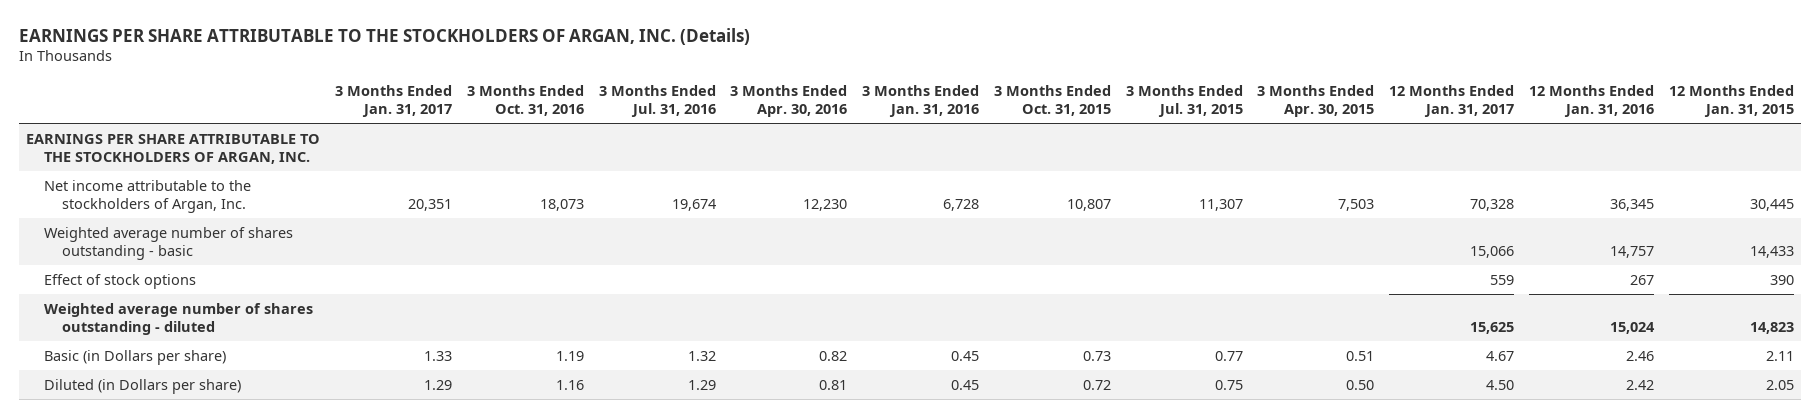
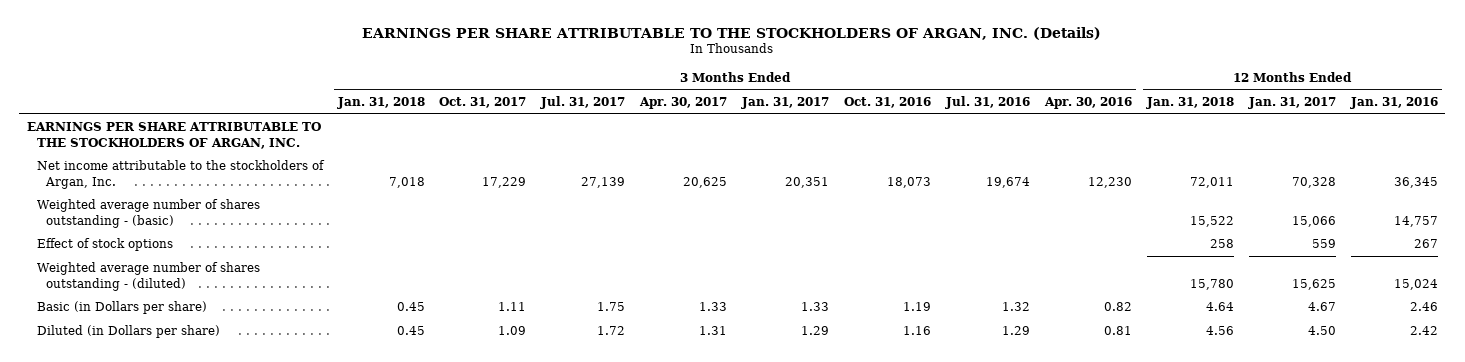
[862,84,980,118] 3 Months Ended Jan. 31, 2016 -> none
[993,84,1111,117] 3 Months Ended Oct. 31, 2015 -> none
[1125,84,1243,118] 3 Months Ended Jul. 31, 2015 -> none
[1257,84,1375,118] 3 Months Ended Apr. 30, 2015 -> none
[1668,84,1794,118] 12 Months Ended Jan. 31, 2015 -> none
none -> [336,96,425,109] Jan. 31, 2018
none -> [439,96,527,108] Oct. 31, 2017
none -> [540,95,626,109] Jul. 31, 2017
none -> [639,96,728,109] Apr. 30, 2017
none -> [1145,96,1234,109] Jan. 31, 2018
[44,226,294,261] Weighted average number of shares outstanding - basic -> [36,199,260,228] Weighted average number of shares outstanding - (basic)
[44,302,314,336] Weighted average number of shares outstanding - diluted -> [36,262,260,291] Weighted average number of shares outstanding - (diluted)

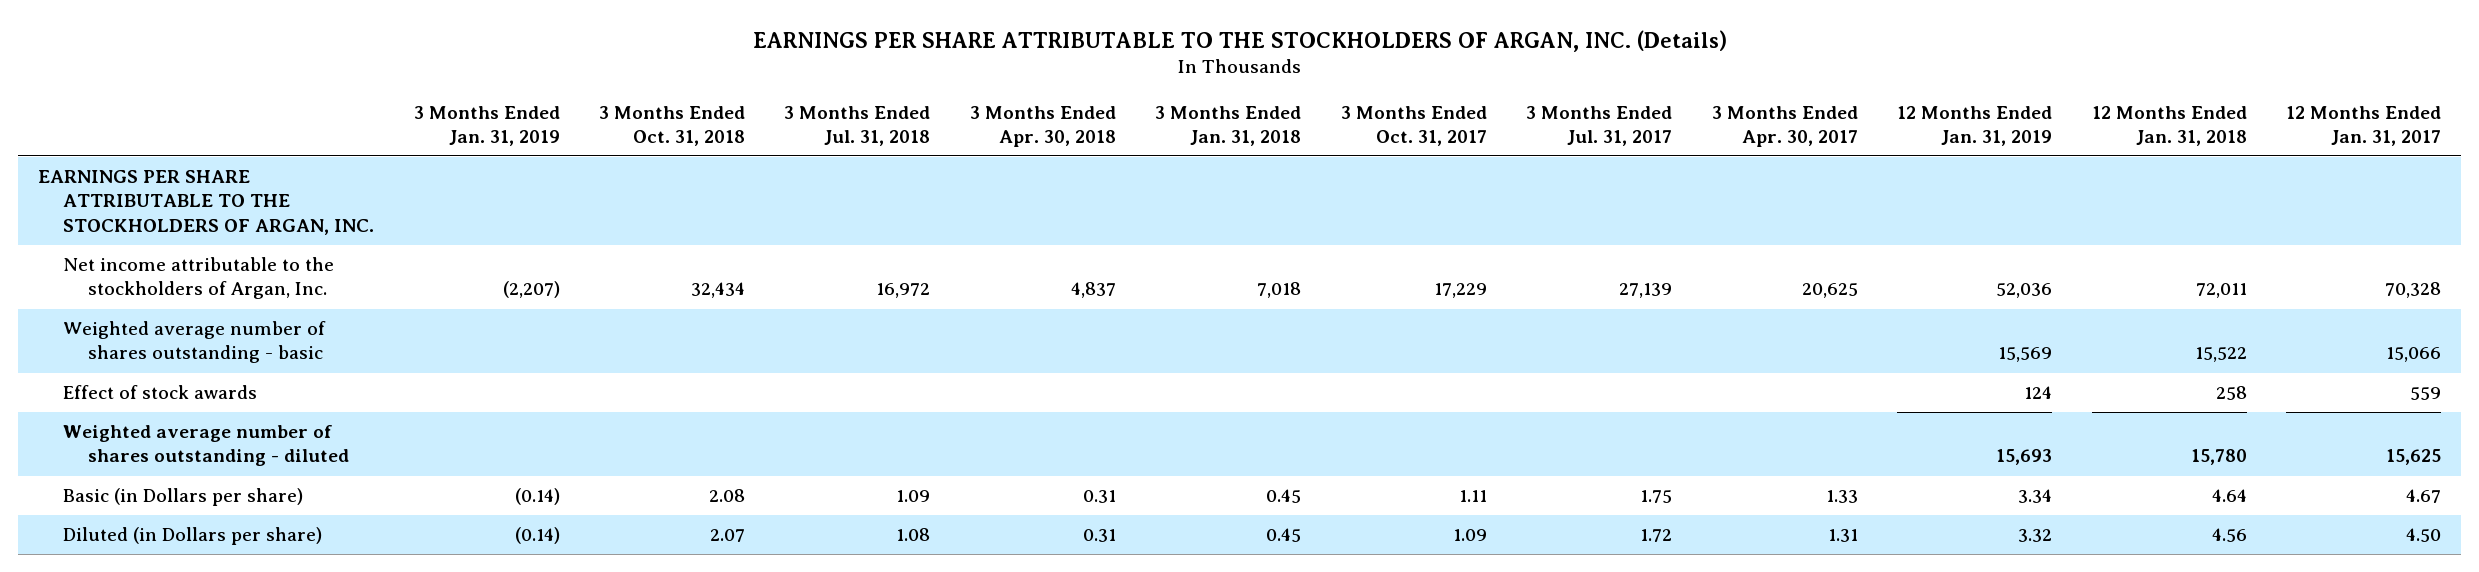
[741,96,830,109] Jan. 31, 2017 -> none
[844,96,932,108] Oct. 31, 2016 -> none
[945,95,1031,109] Jul. 31, 2016 -> none
[1043,96,1132,109] Apr. 30, 2016 -> none
[1349,96,1438,109] Jan. 31, 2016 -> none
none -> [413,105,560,146] 3 Months Ended Jan. 31, 2019
none -> [599,105,746,146] 3 Months Ended Oct. 31, 2018
none -> [784,105,931,146] 3 Months Ended Jul. 31, 2018
none -> [969,105,1116,147] 3 Months Ended Apr. 30, 2018
none -> [1897,105,2053,146] 12 Months Ended Jan. 31, 2019
[36,199,260,228] Weighted average number of shares outstanding - (basic) -> [63,321,327,364] Weighted average number of shares outstanding - basic
[36,238,173,252] Effect of stock options -> [63,385,258,400] Effect of stock awards
[36,262,260,291] Weighted average number of shares outstanding - (diluted) -> [63,425,350,467] Weighted average number of shares outstanding - diluted

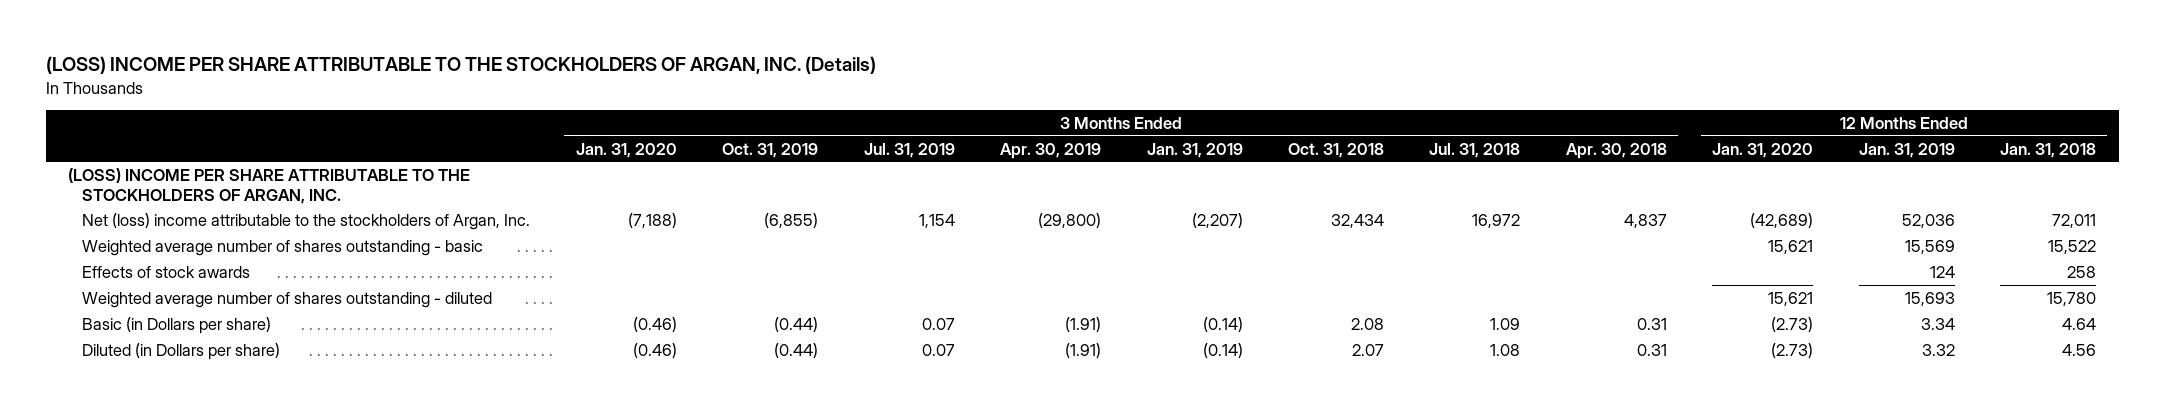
[752,29,1727,52] EARNINGS PER SHARE ATTRIBUTABLE TO THE STOCKHOLDERS OF ARGAN, INC. (Details) -> [45,56,876,75] (LOSS) INCOME PER SHARE ATTRIBUTABLE TO THE STOCKHOLDERS OF ARGAN, INC. (Details)
[1155,105,1302,146] 3 Months Ended Jan. 31, 2018 -> none
[1340,105,1487,146] 3 Months Ended Oct. 31, 2017 -> none
[1526,105,1673,146] 3 Months Ended Jul. 31, 2017 -> none
[1711,105,1858,147] 3 Months Ended Apr. 30, 2017 -> none
[2286,105,2442,146] 12 Months Ended Jan. 31, 2017 -> none
none -> [575,142,677,158] Jan. 31, 2020
none -> [722,142,819,158] Oct. 31, 2019
none -> [863,142,955,158] Jul. 31, 2019
none -> [1000,142,1102,159] Apr. 30, 2019
none -> [1712,142,1814,158] Jan. 31, 2020
[38,170,375,235] EARNINGS PER SHARE ATTRIBUTABLE TO THE STOCKHOLDERS OF ARGAN, INC. -> [68,167,471,204] (LOSS) INCOME PER SHARE ATTRIBUTABLE TO THE STOCKHOLDERS OF ARGAN, INC.
[63,257,335,300] Net income attributable to the stockholders of Argan, Inc. -> [82,212,531,230] Net (loss) income attributable to the stockholders of Argan, Inc.
[63,385,258,400] Effect of stock awards -> [82,265,251,278] Effects of stock awards

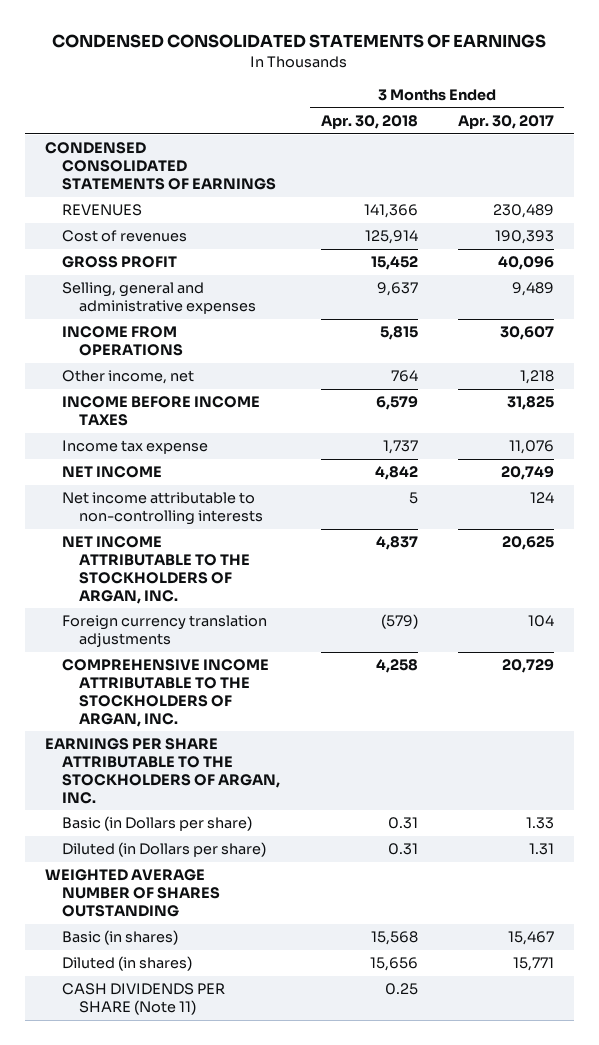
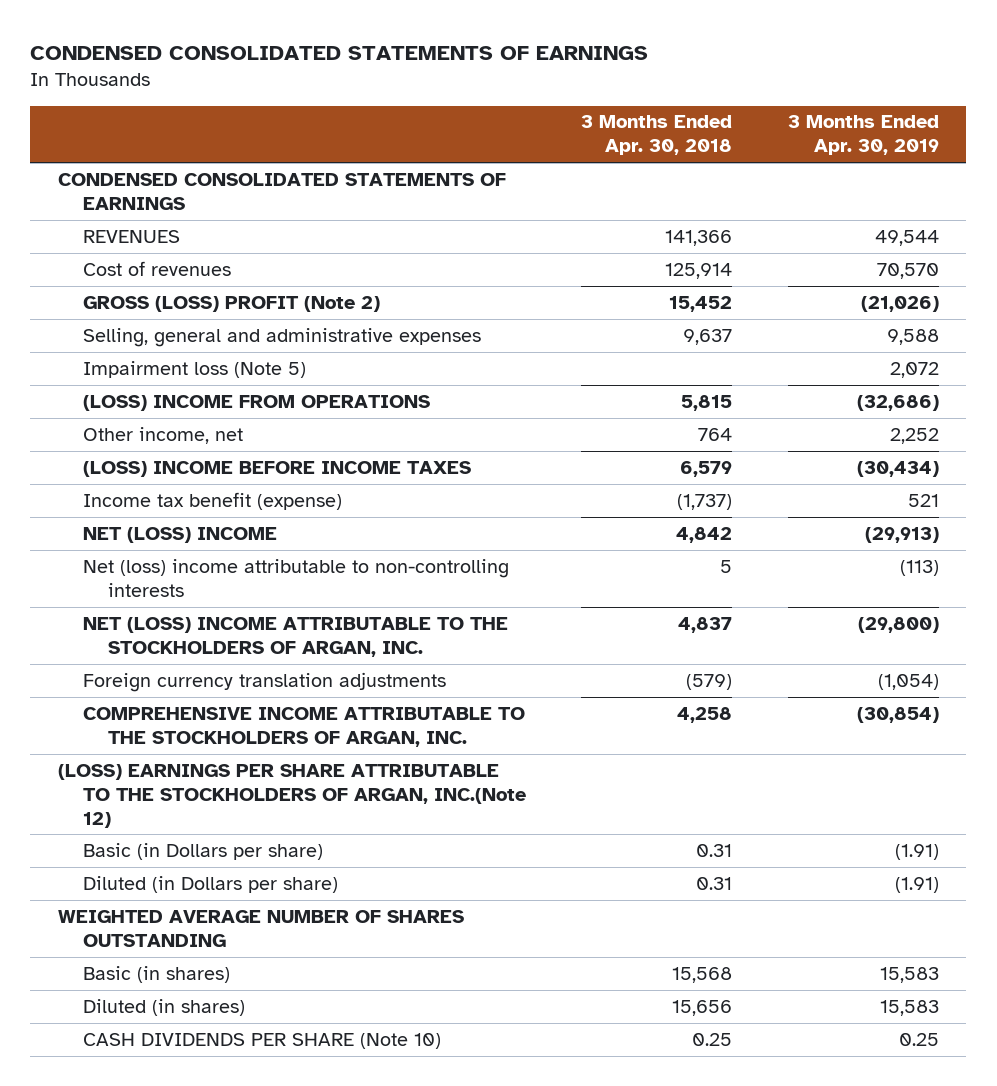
[457,115,554,130] Apr. 30, 2017 -> none
none -> [787,115,939,156] 3 Months Ended Apr. 30, 2019
[62,256,178,269] GROSS PROFIT -> [82,295,380,312] GROSS (LOSS) PROFIT (Note 2)
none -> [82,360,306,378] Impairment loss (Note 5)
[62,326,184,357] INCOME FROM OPERATIONS -> [82,394,430,411] (LOSS) INCOME FROM OPERATIONS
[62,396,261,427] INCOME BEFORE INCOME TAXES -> [82,460,471,477] (LOSS) INCOME BEFORE INCOME TAXES
[62,440,209,455] Income tax expense -> [82,491,342,510] Income tax benefit (expense)
[382,440,418,455] 1,737 -> [677,493,733,510] (1,737)
[62,466,163,479] NET INCOME -> [82,526,277,543] NET (LOSS) INCOME
[62,492,264,526] Net income attributable to non-controlling interests -> [82,558,509,597] Net (loss) income attributable to non-controlling interests
[62,536,251,604] NET INCOME ATTRIBUTABLE TO THE STOCKHOLDERS OF ARGAN, INC. -> [82,616,508,657] NET (LOSS) INCOME ATTRIBUTABLE TO THE STOCKHOLDERS OF ARGAN, INC.
[45,738,281,804] EARNINGS PER SHARE ATTRIBUTABLE TO THE STOCKHOLDERS OF ARGAN, INC. -> [57,763,526,828] (LOSS) EARNINGS PER SHARE ATTRIBUTABLE TO THE STOCKHOLDERS OF ARGAN, INC.(Note 12)
[62,983,226,1016] CASH DIVIDENDS PER SHARE (Note 11) -> [82,1032,441,1049] CASH DIVIDENDS PER SHARE (Note 10)

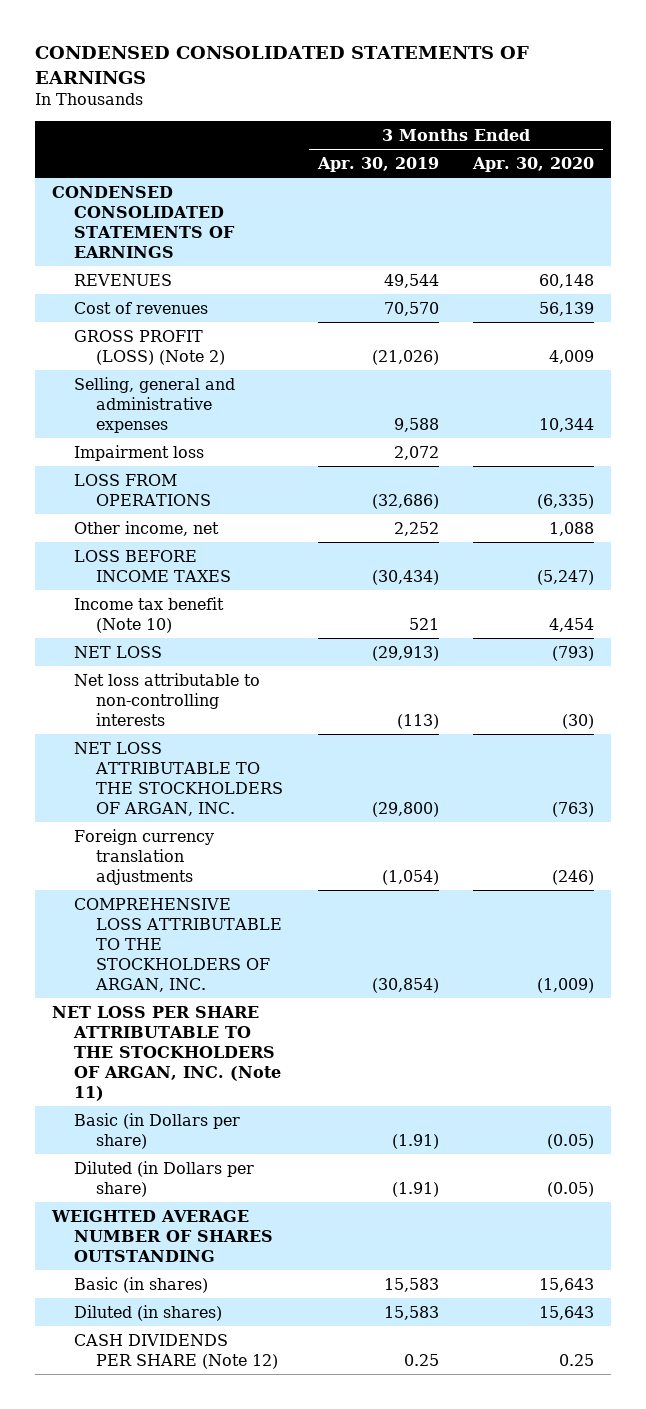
[581,115,733,156] 3 Months Ended Apr. 30, 2018 -> none
none -> [472,157,595,173] Apr. 30, 2020
[82,295,380,312] GROSS (LOSS) PROFIT (Note 2) -> [74,329,226,365] GROSS PROFIT (LOSS) (Note 2)
[82,360,306,378] Impairment loss (Note 5) -> [74,444,205,461] Impairment loss
[82,394,430,411] (LOSS) INCOME FROM OPERATIONS -> [74,473,212,506] LOSS FROM OPERATIONS
[82,460,471,477] (LOSS) INCOME BEFORE INCOME TAXES -> [74,549,232,582] LOSS BEFORE INCOME TAXES
[82,491,342,510] Income tax benefit (expense) -> [74,596,225,633] Income tax benefit (Note 10)
[82,526,277,543] NET (LOSS) INCOME -> [74,645,163,658] NET LOSS
[82,558,509,597] Net (loss) income attributable to non-controlling interests -> [74,672,261,726] Net loss attributable to non-controlling interests
[82,616,508,657] NET (LOSS) INCOME ATTRIBUTABLE TO THE STOCKHOLDERS OF ARGAN, INC. -> [74,741,284,816] NET LOSS ATTRIBUTABLE TO THE STOCKHOLDERS OF ARGAN, INC.
[82,706,525,747] COMPREHENSIVE INCOME ATTRIBUTABLE TO THE STOCKHOLDERS OF ARGAN, INC. -> [74,897,283,992] COMPREHENSIVE LOSS ATTRIBUTABLE TO THE STOCKHOLDERS OF ARGAN, INC.
[57,763,526,828] (LOSS) EARNINGS PER SHARE ATTRIBUTABLE TO THE STOCKHOLDERS OF ARGAN, INC.(Note 12) -> [51,1005,282,1101] NET LOSS PER SHARE ATTRIBUTABLE TO THE STOCKHOLDERS OF ARGAN, INC. (Note 11)
[82,1032,441,1049] CASH DIVIDENDS PER SHARE (Note 10) -> [74,1333,279,1369] CASH DIVIDENDS PER SHARE (Note 12)

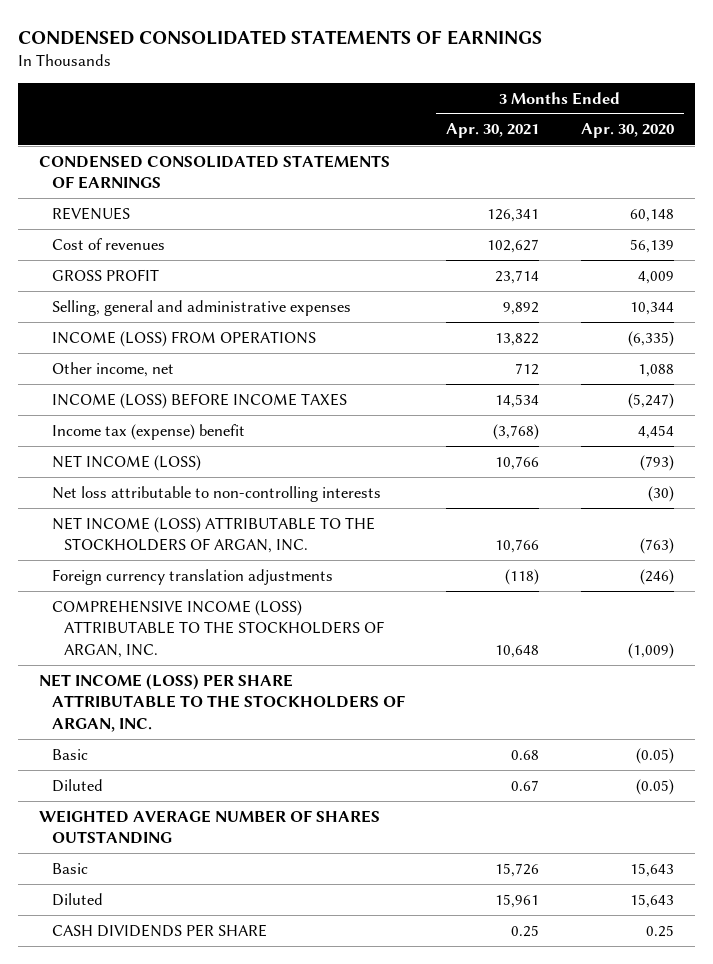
[316,157,439,173] Apr. 30, 2019 -> none
none -> [446,123,540,139] Apr. 30, 2021
[74,329,226,365] GROSS PROFIT (LOSS) (Note 2) -> [51,268,159,281] GROSS PROFIT
[74,444,205,461] Impairment loss -> none
[74,473,212,506] LOSS FROM OPERATIONS -> [51,330,316,347] INCOME (LOSS) FROM OPERATIONS
[74,549,232,582] LOSS BEFORE INCOME TAXES -> [51,392,347,409] INCOME (LOSS) BEFORE INCOME TAXES
[74,596,225,633] Income tax benefit (Note 10) -> [51,423,245,440] Income tax (expense) benefit
[74,645,163,658] NET LOSS -> [51,454,201,471] NET INCOME (LOSS)
[74,741,284,816] NET LOSS ATTRIBUTABLE TO THE STOCKHOLDERS OF ARGAN, INC. -> [51,516,375,554] NET INCOME (LOSS) ATTRIBUTABLE TO THE STOCKHOLDERS OF ARGAN, INC.
[74,897,283,992] COMPREHENSIVE LOSS ATTRIBUTABLE TO THE STOCKHOLDERS OF ARGAN, INC. -> [51,599,385,658] COMPREHENSIVE INCOME (LOSS) ATTRIBUTABLE TO THE STOCKHOLDERS OF ARGAN, INC.
[51,1005,282,1101] NET LOSS PER SHARE ATTRIBUTABLE TO THE STOCKHOLDERS OF ARGAN, INC. (Note 11) -> [38,673,405,732] NET INCOME (LOSS) PER SHARE ATTRIBUTABLE TO THE STOCKHOLDERS OF ARGAN, INC.
[74,1112,241,1149] Basic (in Dollars per share) -> [51,748,88,760] Basic
[74,1160,255,1197] Diluted (in Dollars per share) -> [51,778,103,792] Diluted
[74,1276,209,1293] Basic (in shares) -> [51,862,88,874] Basic
[74,1304,223,1321] Diluted (in shares) -> [51,892,103,906] Diluted
[74,1333,279,1369] CASH DIVIDENDS PER SHARE (Note 12) -> [51,923,267,937] CASH DIVIDENDS PER SHARE

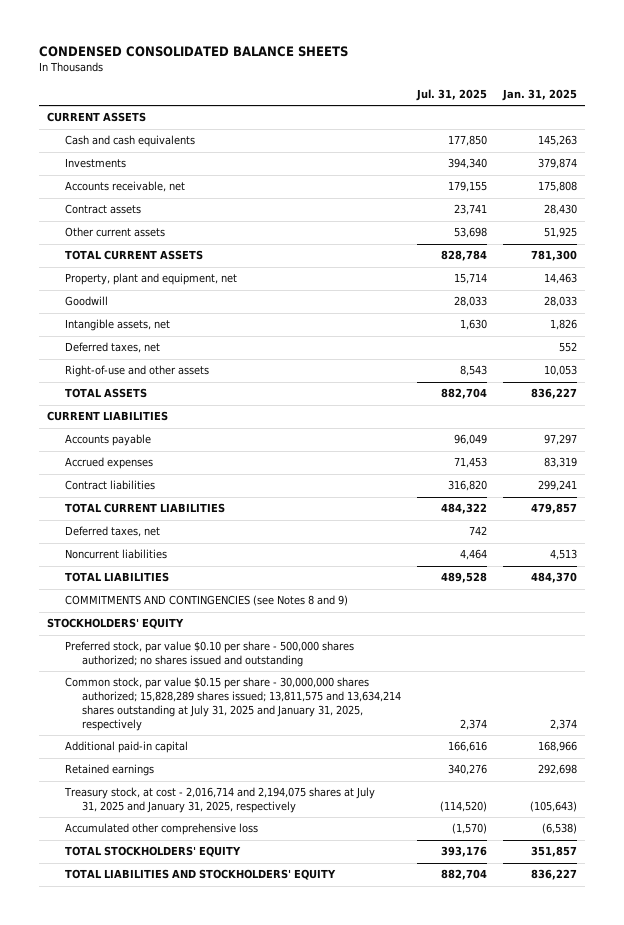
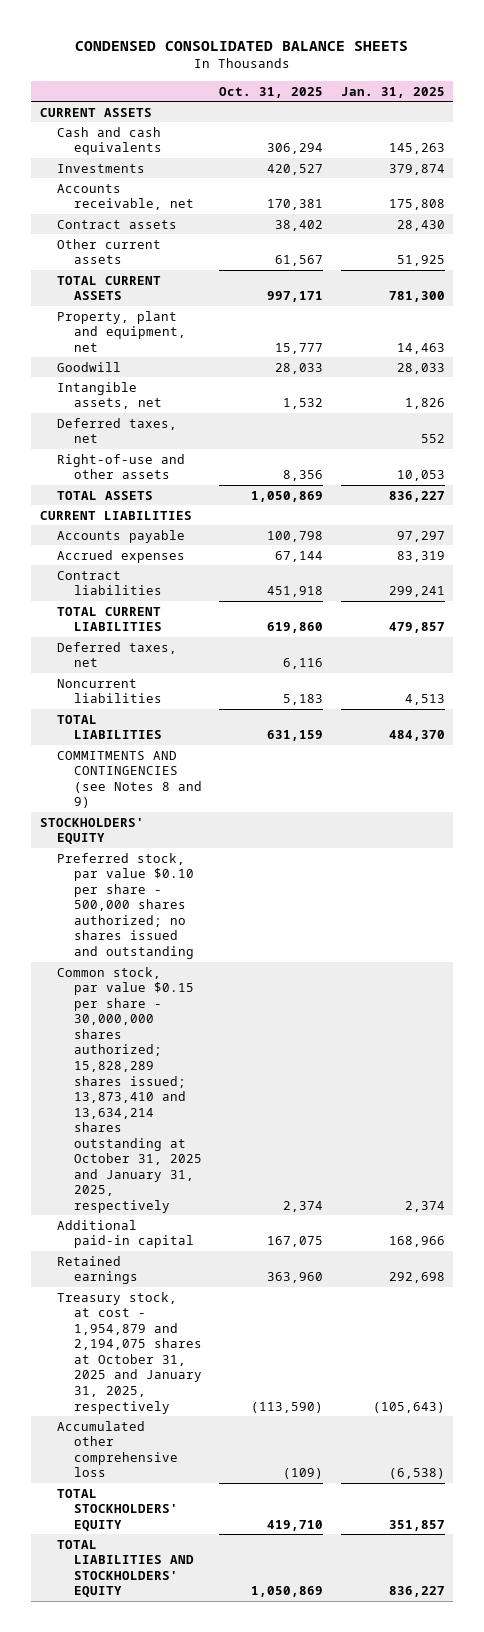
[416,89,488,102] Jul. 31, 2025 -> none
none -> [219,86,324,98] Oct. 31, 2025
[64,677,401,731] Common stock, par value $0.15 per share - 30,000,000 shares authorized; 15,828,289 shares issued; 13,811,575 and 13,634,214 shares outstanding at July 31, 2025 and January 31, 2025, respectively -> [56,966,202,1213] Common stock, par value $0.15 per share - 30,000,000 shares authorized; 15,828,289 shares issued; 13,873,410 and 13,634,214 shares outstanding at October 31, 2025 and January 31, 2025, respectively
[63,787,375,814] Treasury stock, at cost - 2,016,714 and 2,194,075 shares at July 31, 2025 and January 31, 2025, respectively -> [56,1291,202,1414] Treasury stock, at cost - 1,954,879 and 2,194,075 shares at October 31, 2025 and January 31, 2025, respectively

